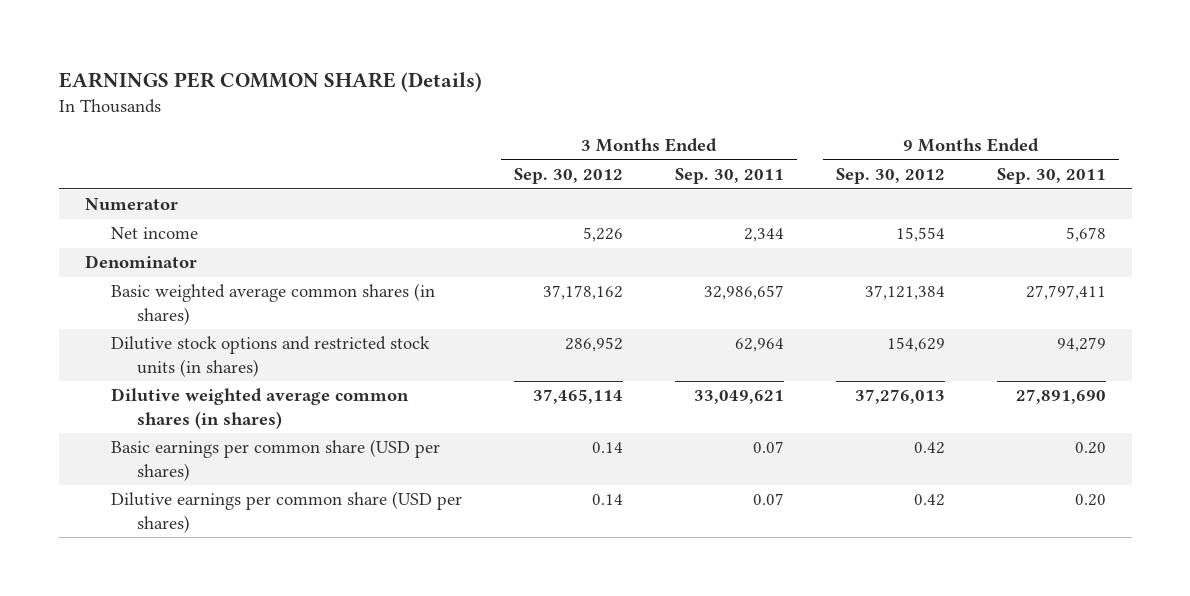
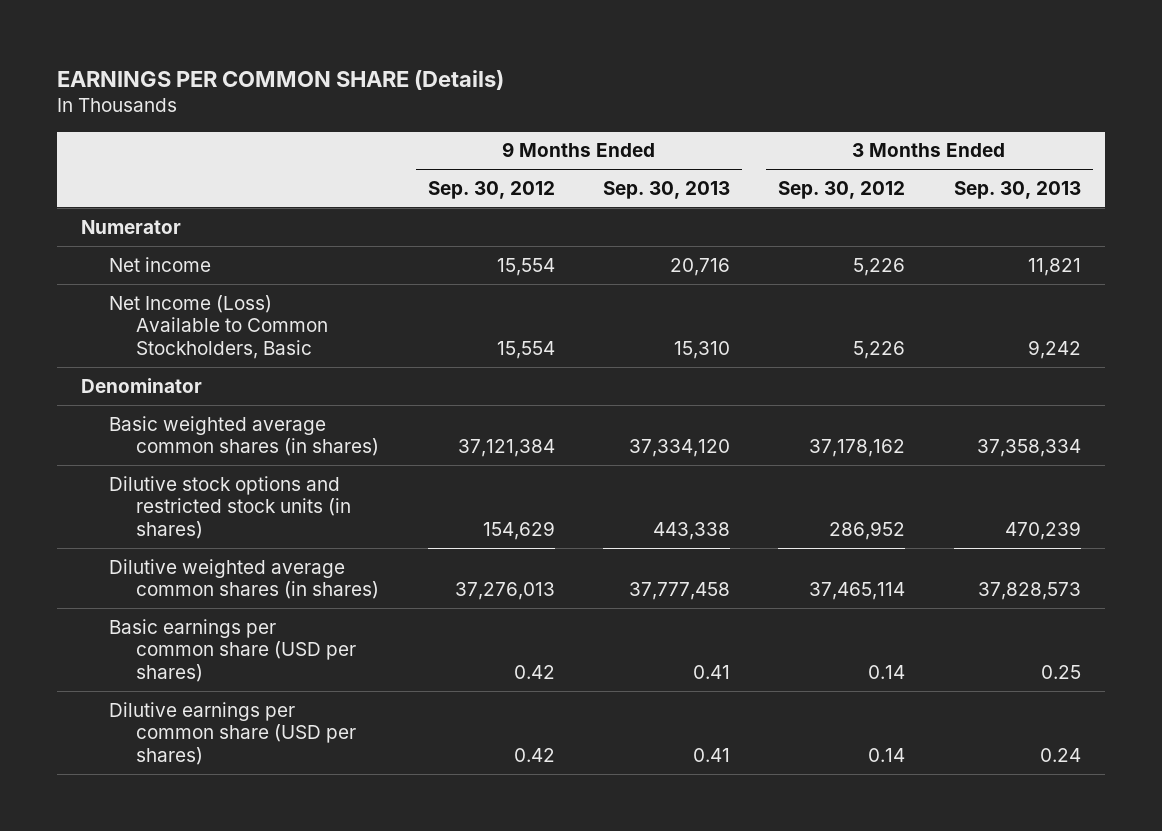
[674,168,784,185] Sep. 30, 2011 -> none
[996,168,1106,185] Sep. 30, 2011 -> none
none -> [602,181,730,200] Sep. 30, 2013
none -> [953,181,1081,200] Sep. 30, 2013
none -> [108,294,329,359] Net Income (Loss) Available to Common Stockholders, Basic

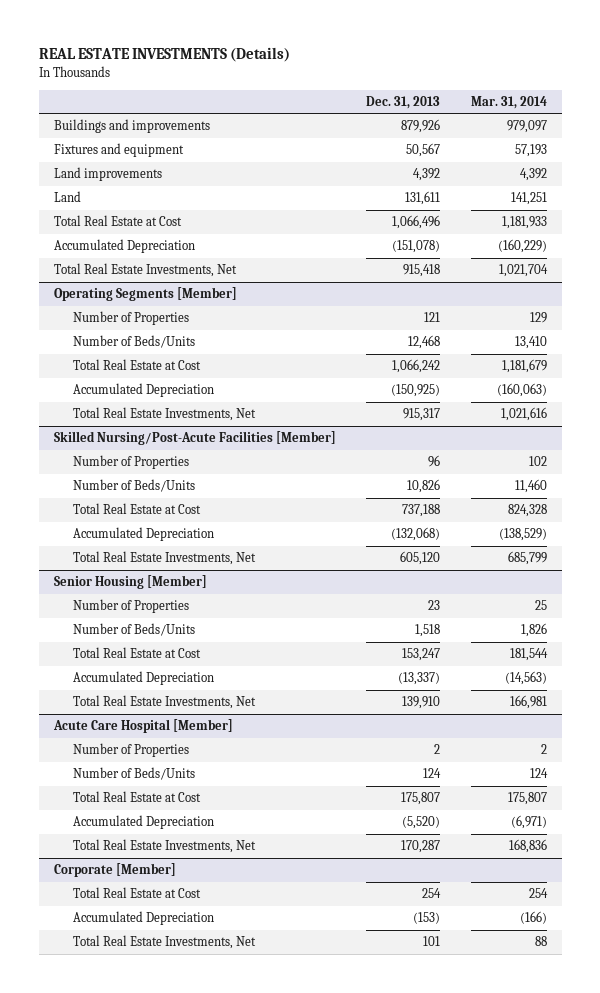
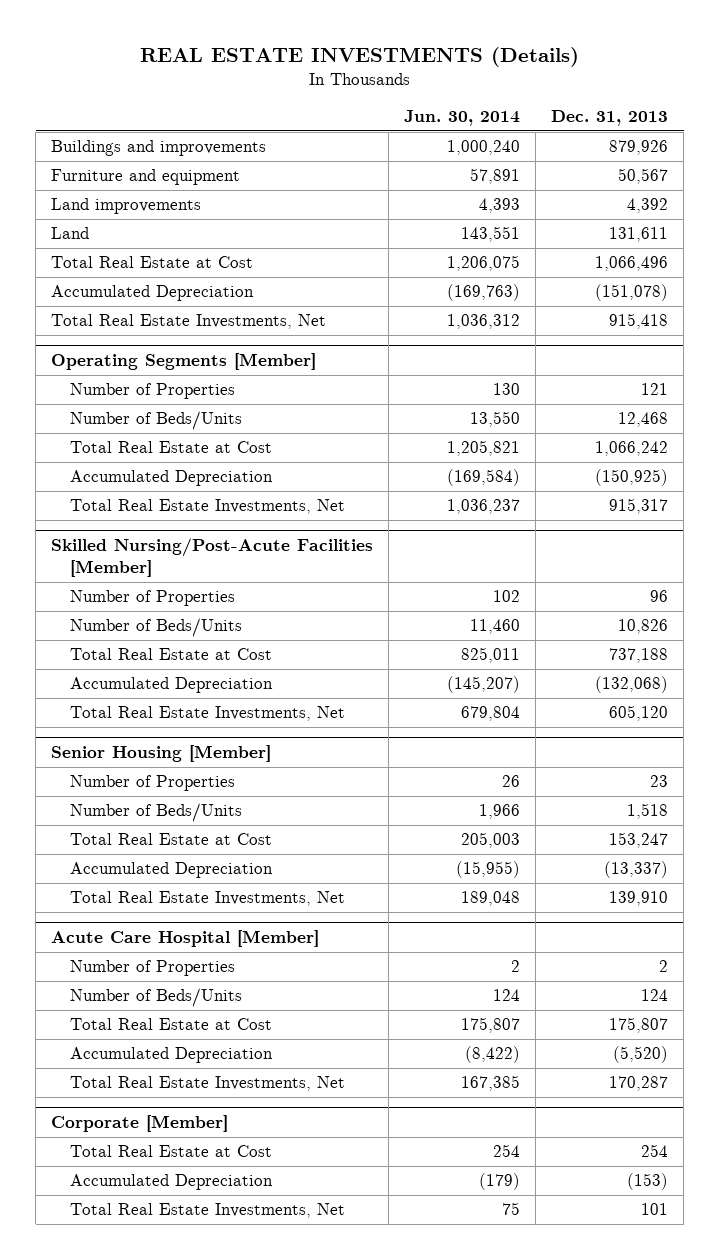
[470,95,547,109] Mar. 31, 2014 -> none
none -> [404,109,521,126] Jun. 30, 2014
[53,143,184,158] Fixtures and equipment -> [51,169,241,186] Furniture and equipment

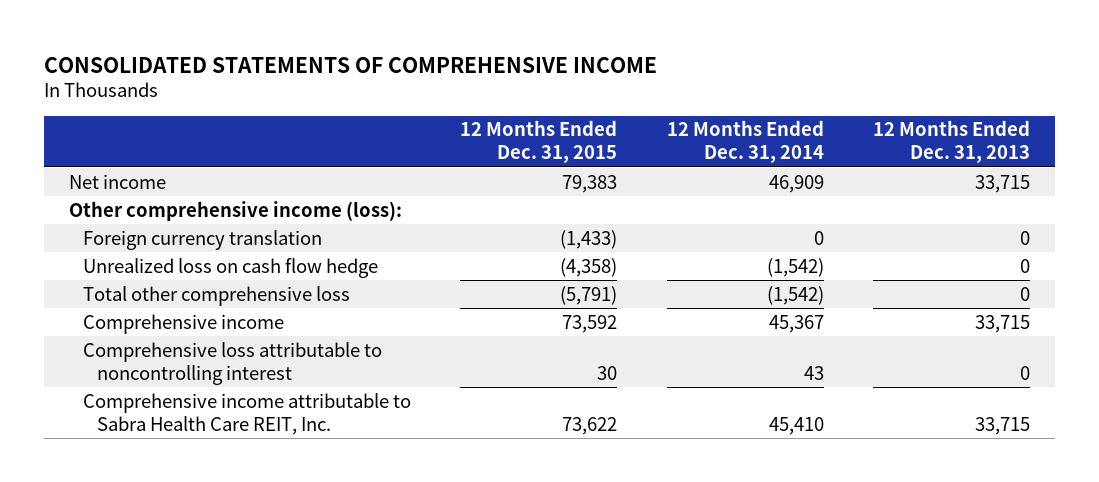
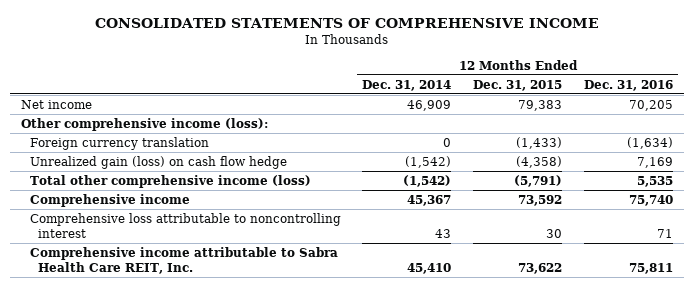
[873,120,1031,164] 12 Months Ended Dec. 31, 2013 -> none
none -> [583,79,673,91] Dec. 31, 2016
[82,257,378,278] Unrealized loss on cash flow hedge -> [29,155,287,169] Unrealized gain (loss) on cash flow hedge
[82,285,350,306] Total other comprehensive loss -> [29,174,311,188] Total other comprehensive income (loss)

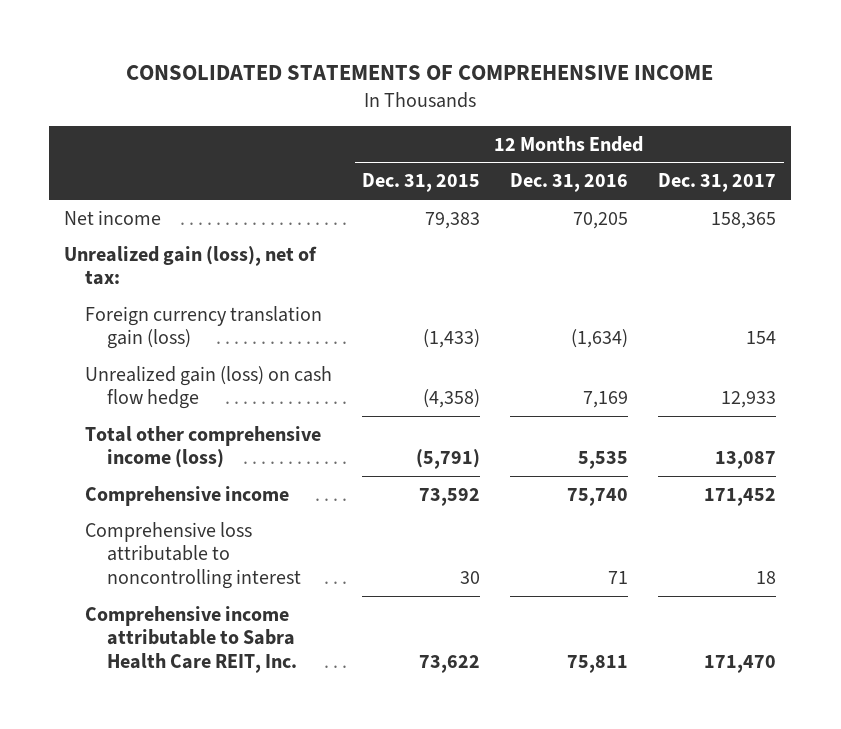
[362,79,452,91] Dec. 31, 2014 -> none
none -> [658,173,777,193] Dec. 31, 2017
[20,117,268,131] Other comprehensive income (loss): -> none
none -> [64,245,318,286] Unrealized gain (loss), net of tax:
[29,136,209,150] Foreign currency translation -> [85,305,323,350] Foreign currency translation gain (loss)

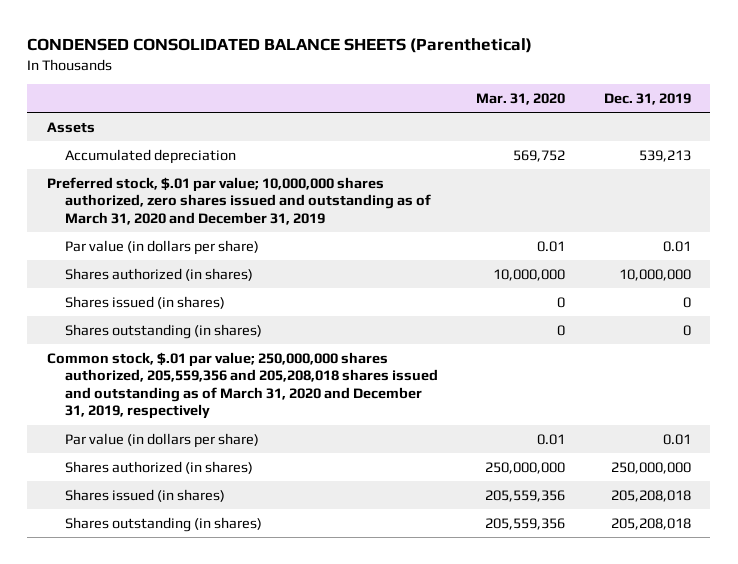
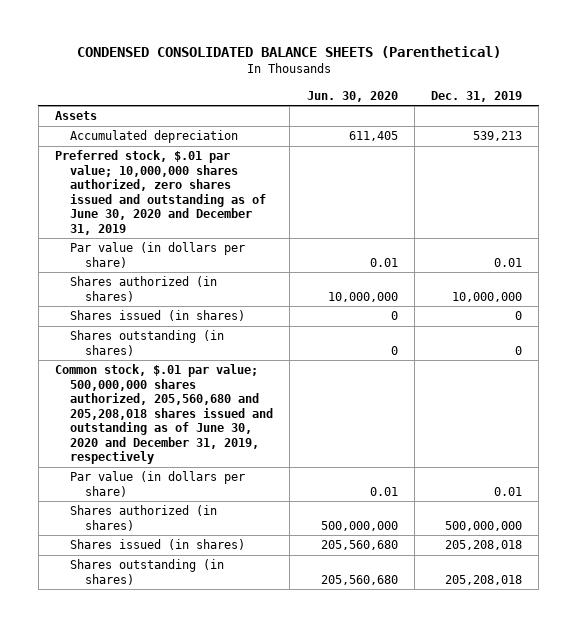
[476,93,566,106] Mar. 31, 2020 -> none
none -> [306,90,398,102] Jun. 30, 2020
[46,176,431,225] Preferred stock, $.01 par value; 10,000,000 shares authorized, zero shares issued and outstanding as of March 31, 2020 and December 31, 2019 -> [55,150,267,235] Preferred stock, $.01 par value; 10,000,000 shares authorized, zero shares issued and outstanding as of June 30, 2020 and December 31, 2019
[46,351,438,420] Common stock, $.01 par value; 250,000,000 shares authorized, 205,559,356 and 205,208,018 shares issued and outstanding as of March 31, 2020 and December 31, 2019, respectively -> [55,364,274,465] Common stock, $.01 par value; 500,000,000 shares authorized, 205,560,680 and 205,208,018 shares issued and outstanding as of June 30, 2020 and December 31, 2019, respectively
[611,461,692,474] 250,000,000 -> [445,520,523,531] 500,000,000

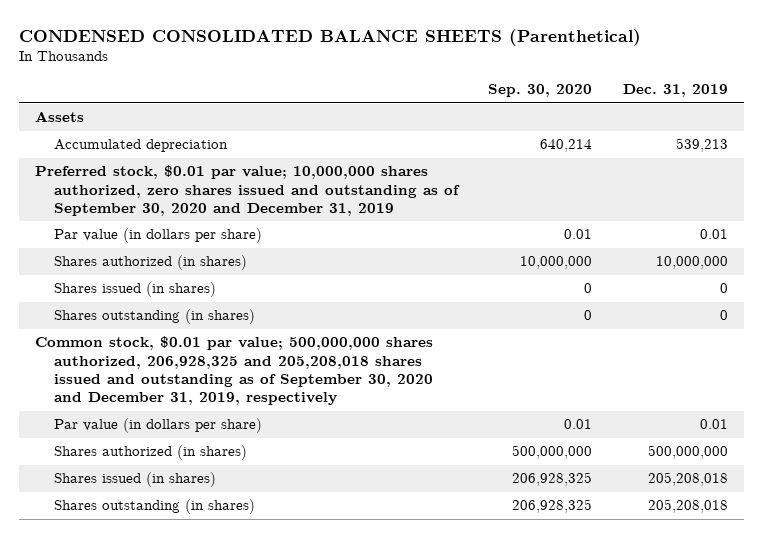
[306,90,398,102] Jun. 30, 2020 -> none
none -> [488,84,593,98] Sep. 30, 2020
[55,150,267,235] Preferred stock, $.01 par value; 10,000,000 shares authorized, zero shares issued and outstanding as of June 30, 2020 and December 31, 2019 -> [34,165,460,216] Preferred stock, $0.01 par value; 10,000,000 shares authorized, zero shares issued and outstanding as of September 30, 2020 and December 31, 2019
[55,364,274,465] Common stock, $.01 par value; 500,000,000 shares authorized, 205,560,680 and 205,208,018 shares issued and outstanding as of June 30, 2020 and December 31, 2019, respectively -> [34,336,433,406] Common stock, $0.01 par value; 500,000,000 shares authorized, 206,928,325 and 205,208,018 shares issued and outstanding as of September 30, 2020 and December 31, 2019, respectively

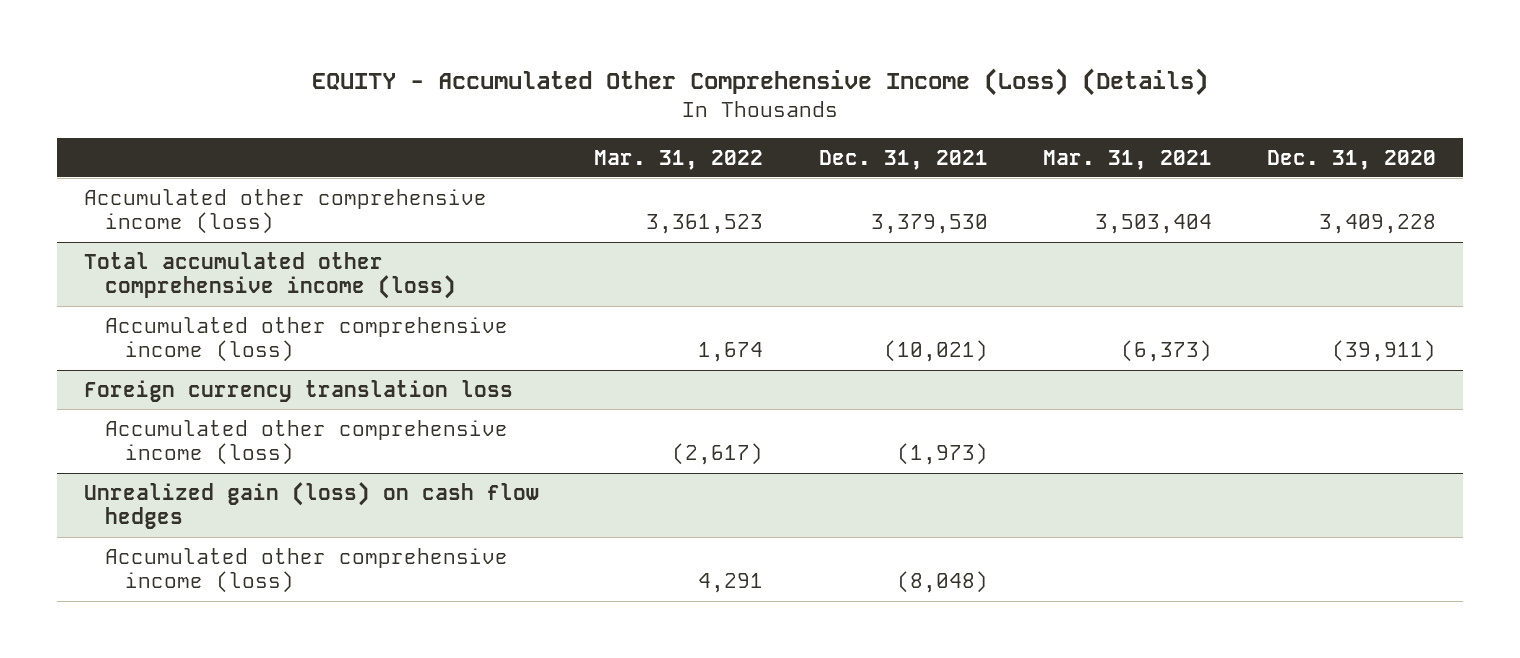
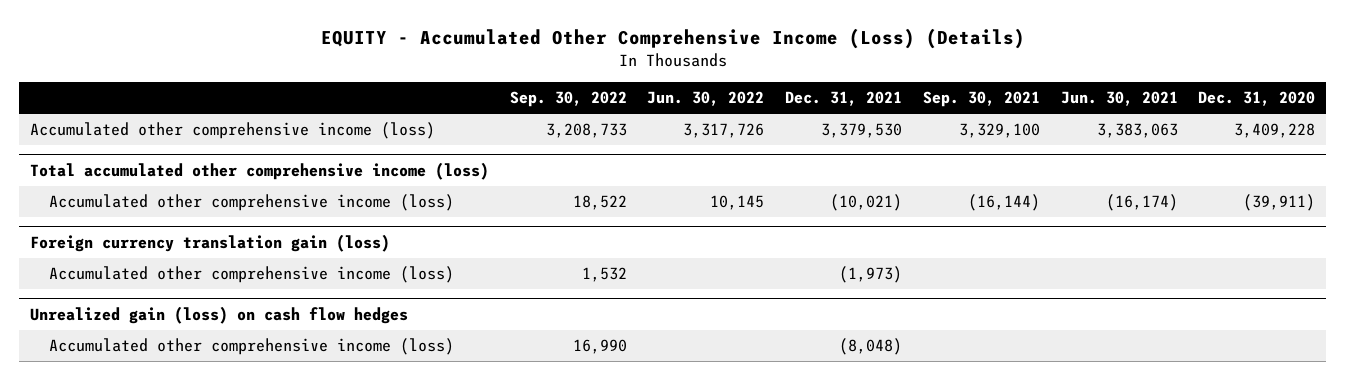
[594,149,764,170] Mar. 31, 2022 -> none
[1042,149,1212,170] Mar. 31, 2021 -> none
none -> [509,91,627,108] Sep. 30, 2022
none -> [647,91,765,107] Jun. 30, 2022
none -> [922,91,1040,108] Sep. 30, 2021
none -> [1060,91,1178,107] Jun. 30, 2021
[84,379,514,402] Foreign currency translation loss -> [29,233,390,252] Foreign currency translation gain (loss)

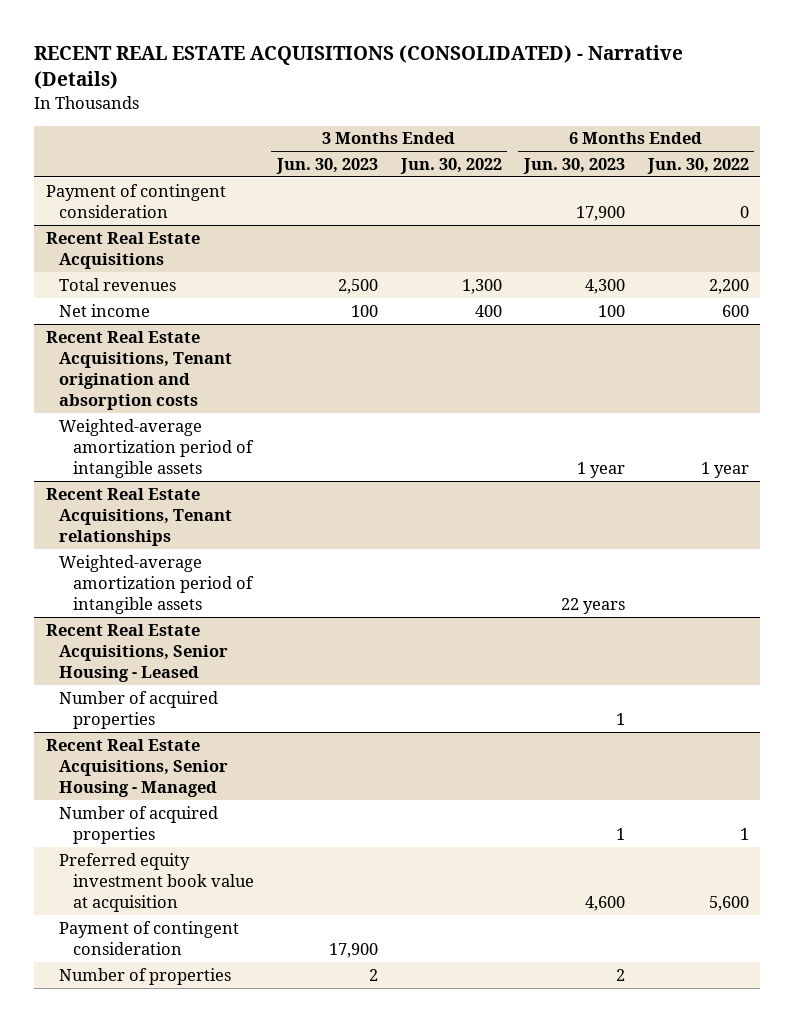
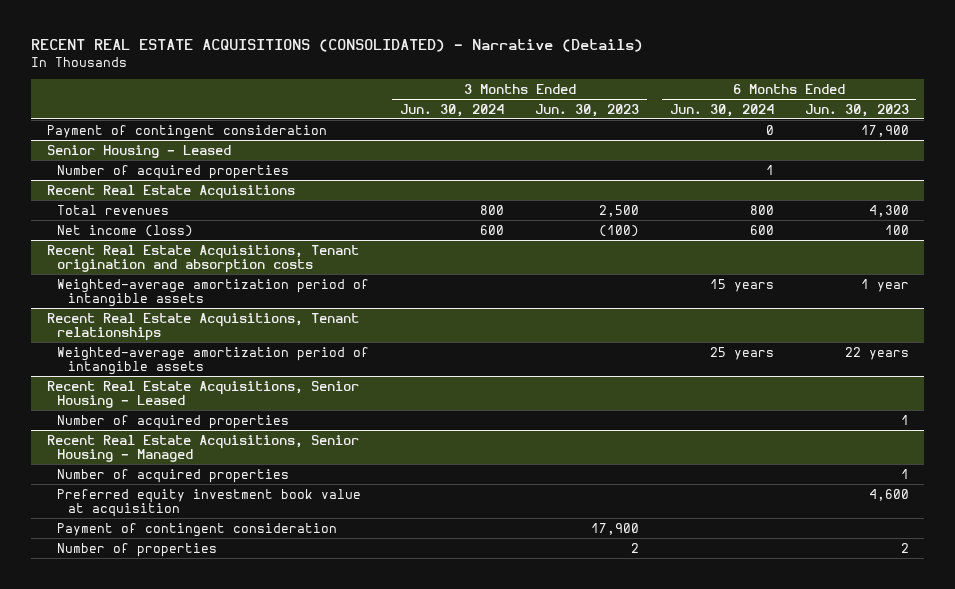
[399,158,502,175] Jun. 30, 2022 -> none
[646,158,749,175] Jun. 30, 2022 -> none
none -> [400,103,505,117] Jun. 30, 2024
none -> [669,103,774,117] Jun. 30, 2024
none -> [46,144,231,158] Senior Housing - Leased
none -> [57,164,290,179] Number of acquired properties
[59,303,151,317] Net income -> [57,224,194,237] Net income (loss)
[350,304,378,317] 100 -> [598,224,639,237] (100)

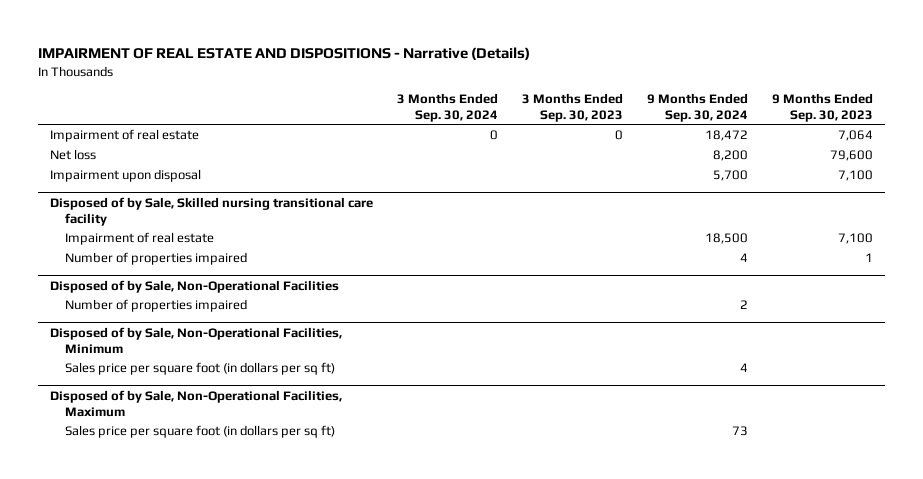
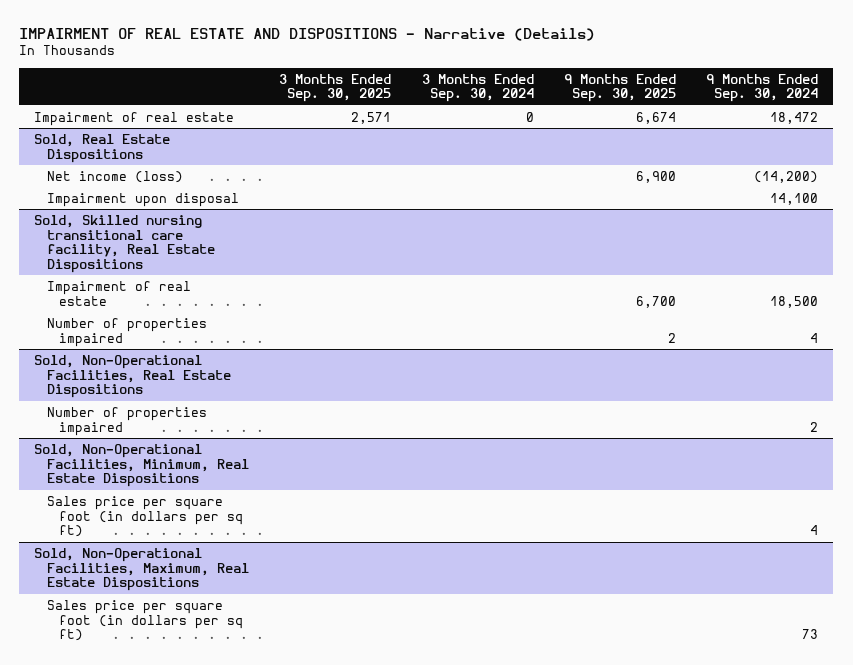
[521,92,623,122] 3 Months Ended Sep. 30, 2023 -> none
[771,92,873,122] 9 Months Ended Sep. 30, 2023 -> none
none -> [279,73,392,103] 3 Months Ended Sep. 30, 2025
none -> [563,73,676,103] 9 Months Ended Sep. 30, 2025
[49,196,373,226] Disposed of by Sale, Skilled nursing transitional care facility -> none
none -> [34,133,171,163] Sold, Real Estate Dispositions
[49,149,96,161] Net loss -> [46,170,183,183] Net income (loss)
[712,150,748,162] 8,200 -> [754,170,819,183] (14,200)
[712,170,748,182] 5,700 -> [770,192,819,205] 14,100
none -> [34,214,215,273] Sold, Skilled nursing transitional care facility, Real Estate Dispositions
[49,279,339,293] Disposed of by Sale, Non-Operational Facilities -> none
none -> [34,354,231,399] Sold, Non-Operational Facilities, Real Estate Dispositions
[49,326,342,354] Disposed of by Sale, Non-Operational Facilities, Minimum -> none
none -> [34,443,249,488] Sold, Non-Operational Facilities, Minimum, Real Estate Dispositions
[49,389,342,417] Disposed of by Sale, Non-Operational Facilities, Maximum -> none
none -> [34,547,249,592] Sold, Non-Operational Facilities, Maximum, Real Estate Dispositions

